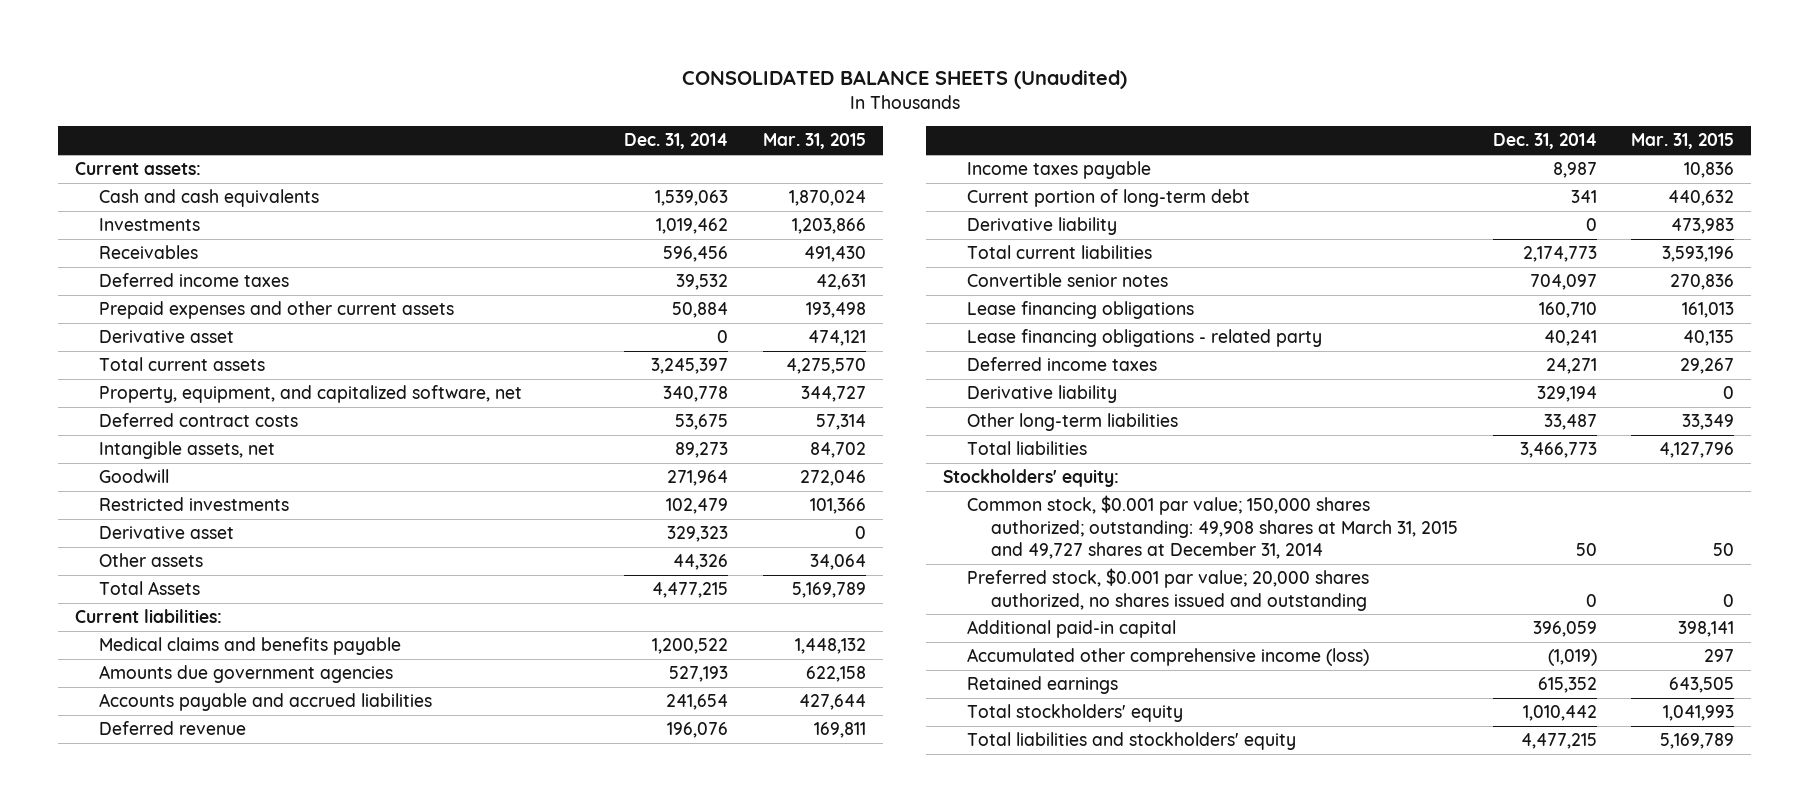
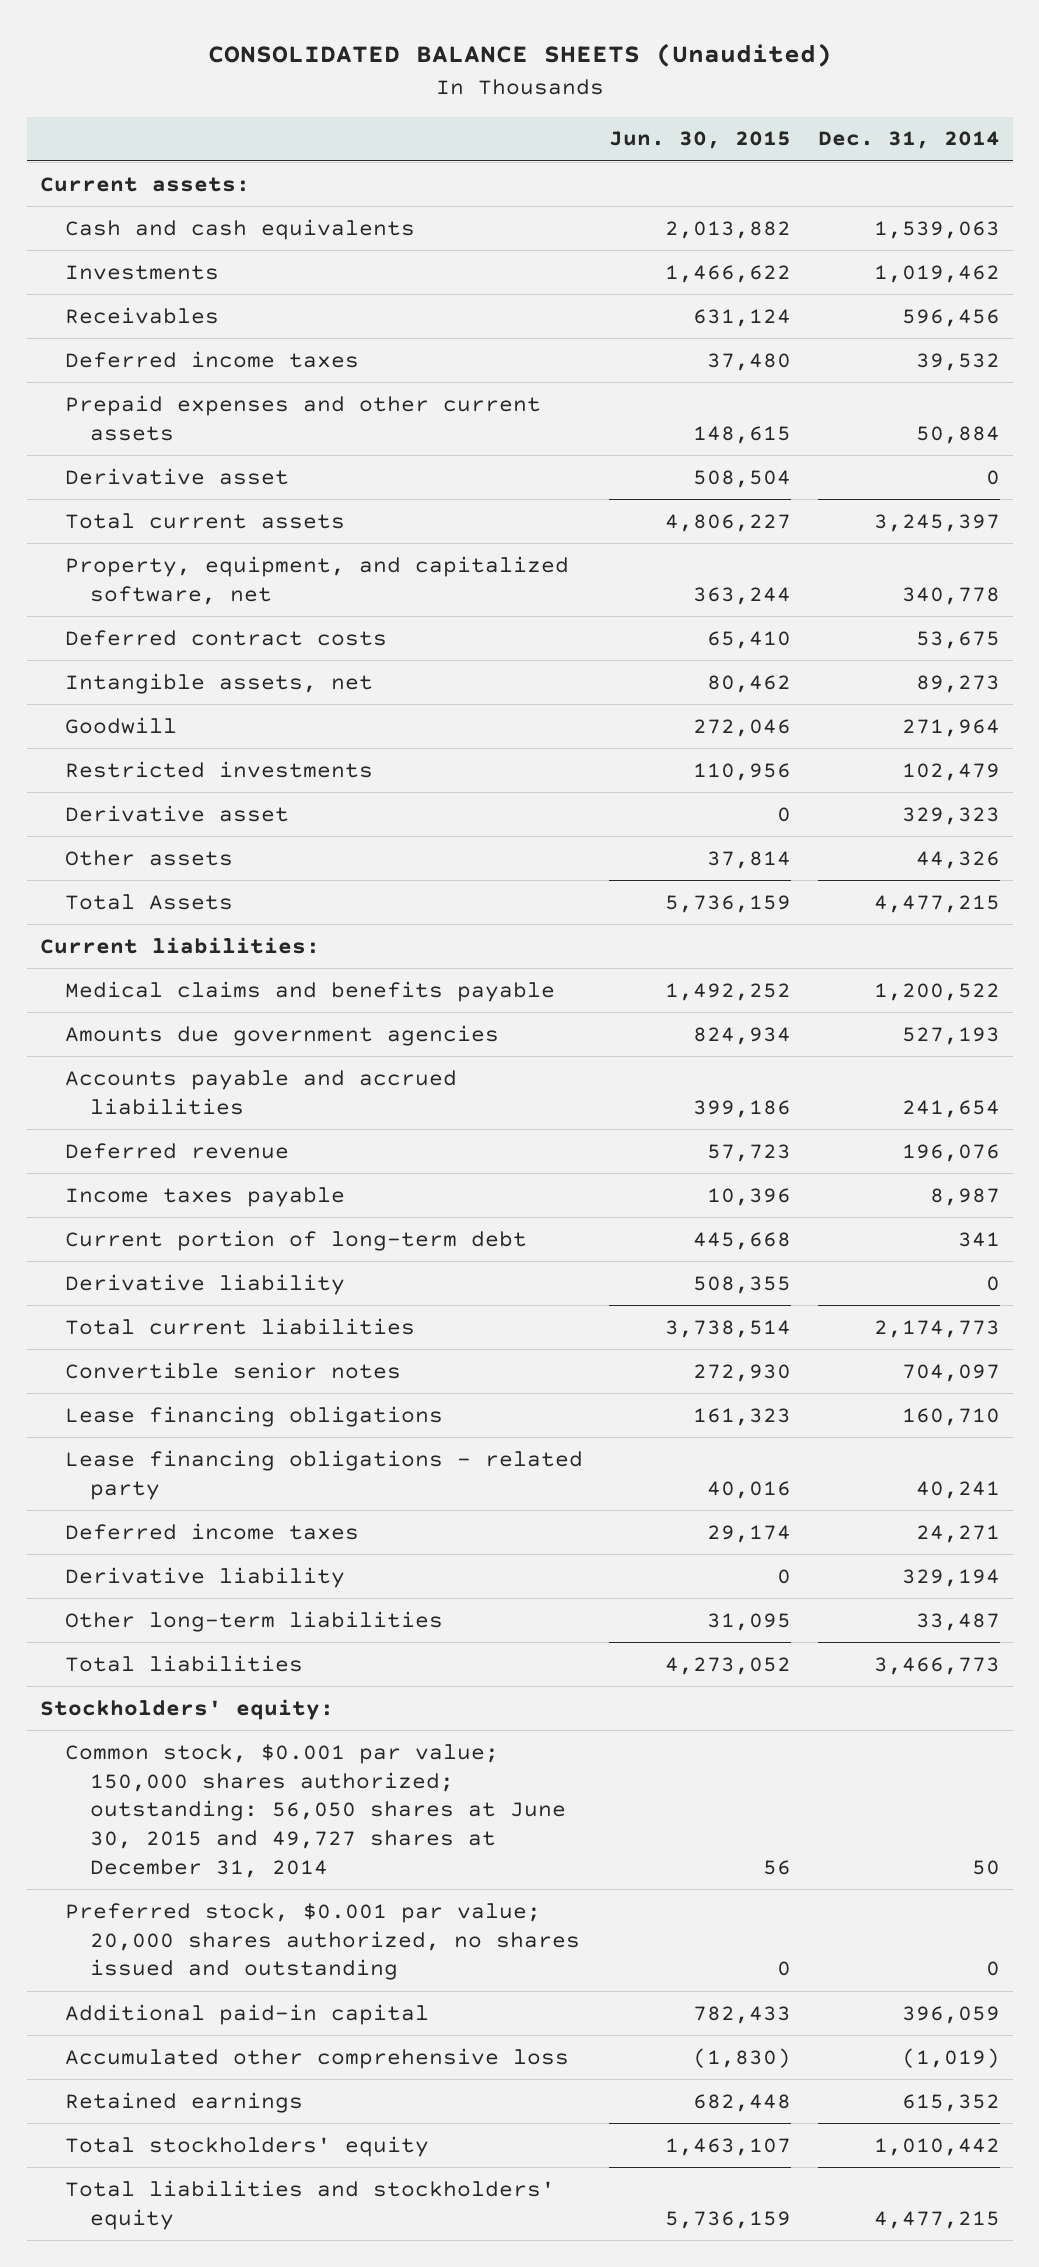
[762,133,866,150] Mar. 31, 2015 -> none
none -> [609,131,792,150] Jun. 30, 2015
[967,495,1459,560] Common stock, $0.001 par value; 150,000 shares authorized; outstanding: 49,908 shares at March 31, 2015 and 49,727 shares at December 31, 2014 -> [65,1743,567,1879] Common stock, $0.001 par value; 150,000 shares authorized; outstanding: 56,050 shares at June 30, 2015 and 49,727 shares at December 31, 2014
[967,648,1370,667] Accumulated other comprehensive income (loss) -> [65,2047,570,2069] Accumulated other comprehensive loss

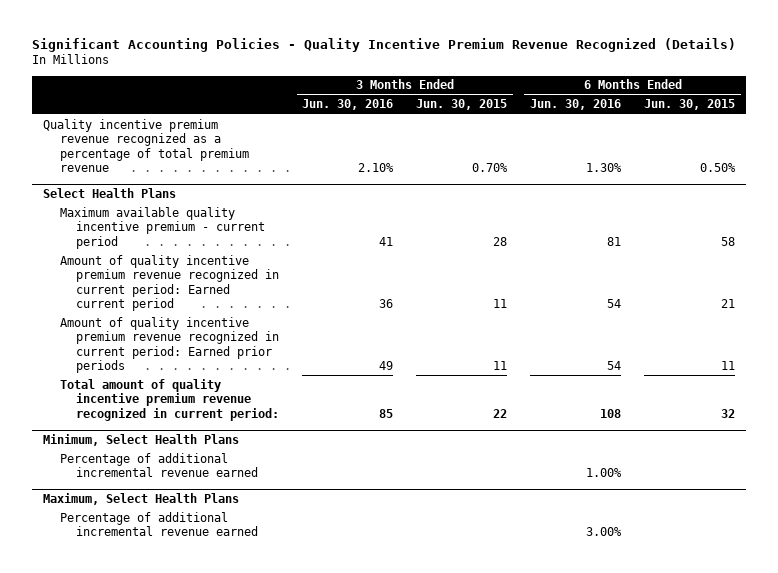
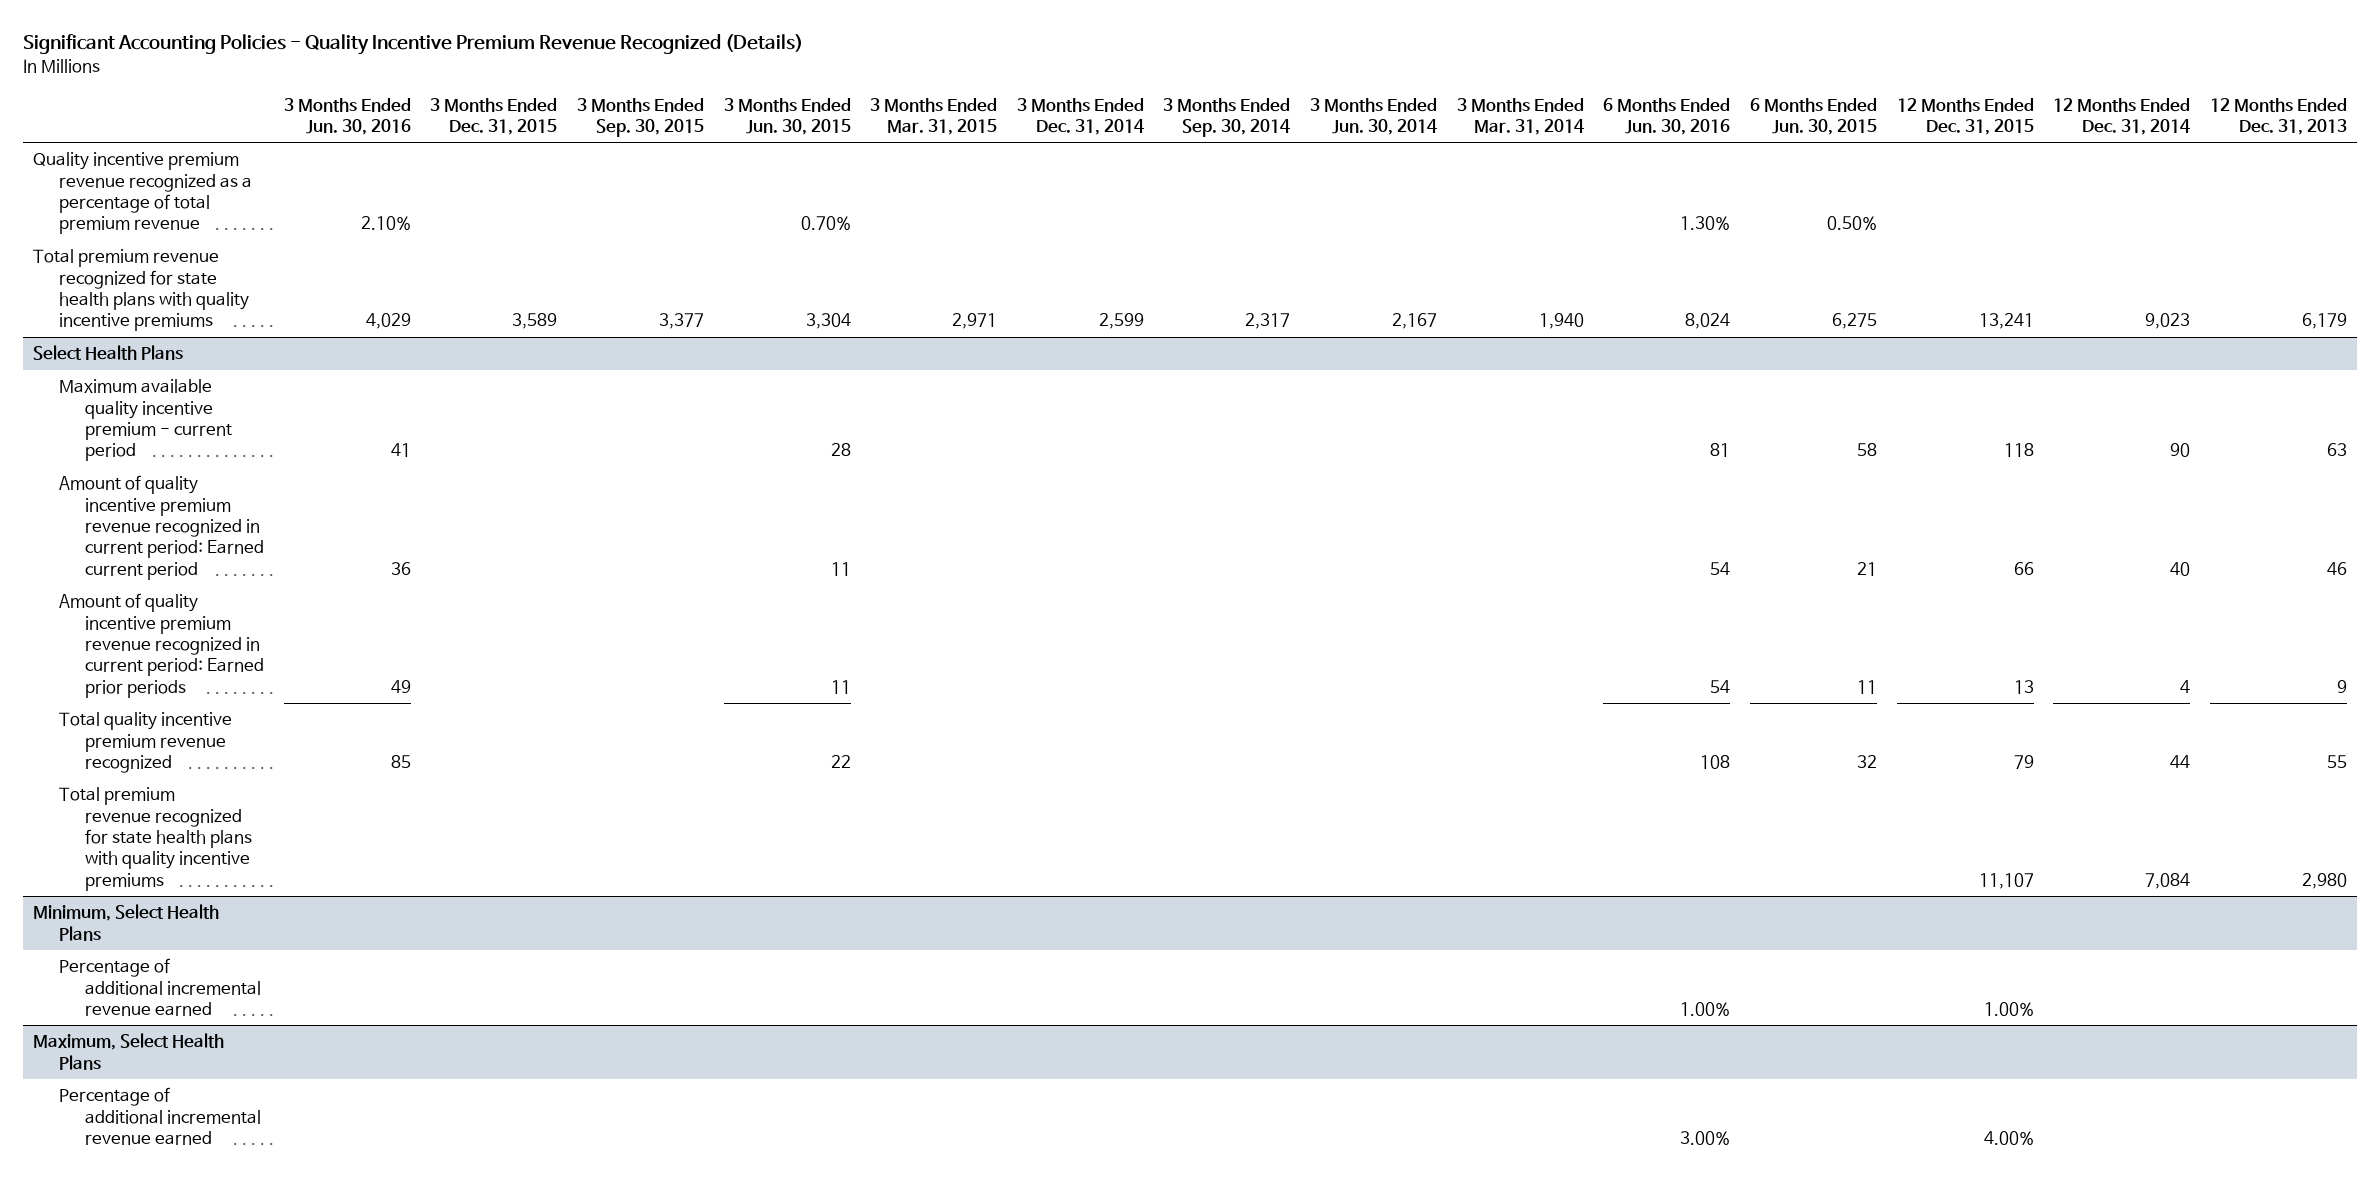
none -> [430,97,558,136] 3 Months Ended Dec. 31, 2015
none -> [576,97,704,138] 3 Months Ended Sep. 30, 2015
none -> [870,97,998,136] 3 Months Ended Mar. 31, 2015
none -> [1016,97,1144,136] 3 Months Ended Dec. 31, 2014
none -> [1163,97,1291,138] 3 Months Ended Sep. 30, 2014
none -> [1310,97,1438,136] 3 Months Ended Jun. 30, 2014
none -> [1456,97,1584,136] 3 Months Ended Mar. 31, 2014
none -> [1896,97,2034,136] 12 Months Ended Dec. 31, 2015
none -> [2053,97,2191,136] 12 Months Ended Dec. 31, 2014
none -> [2209,97,2347,136] 12 Months Ended Dec. 31, 2013
none -> [33,249,250,332] Total premium revenue recognized for state health plans with quality incentive premiums
[59,378,280,421] Total amount of quality incentive premium revenue recognized in current period: -> [59,712,233,773] Total quality incentive premium revenue recognized
none -> [59,787,253,891] Total premium revenue recognized for state health plans with quality incentive premiums

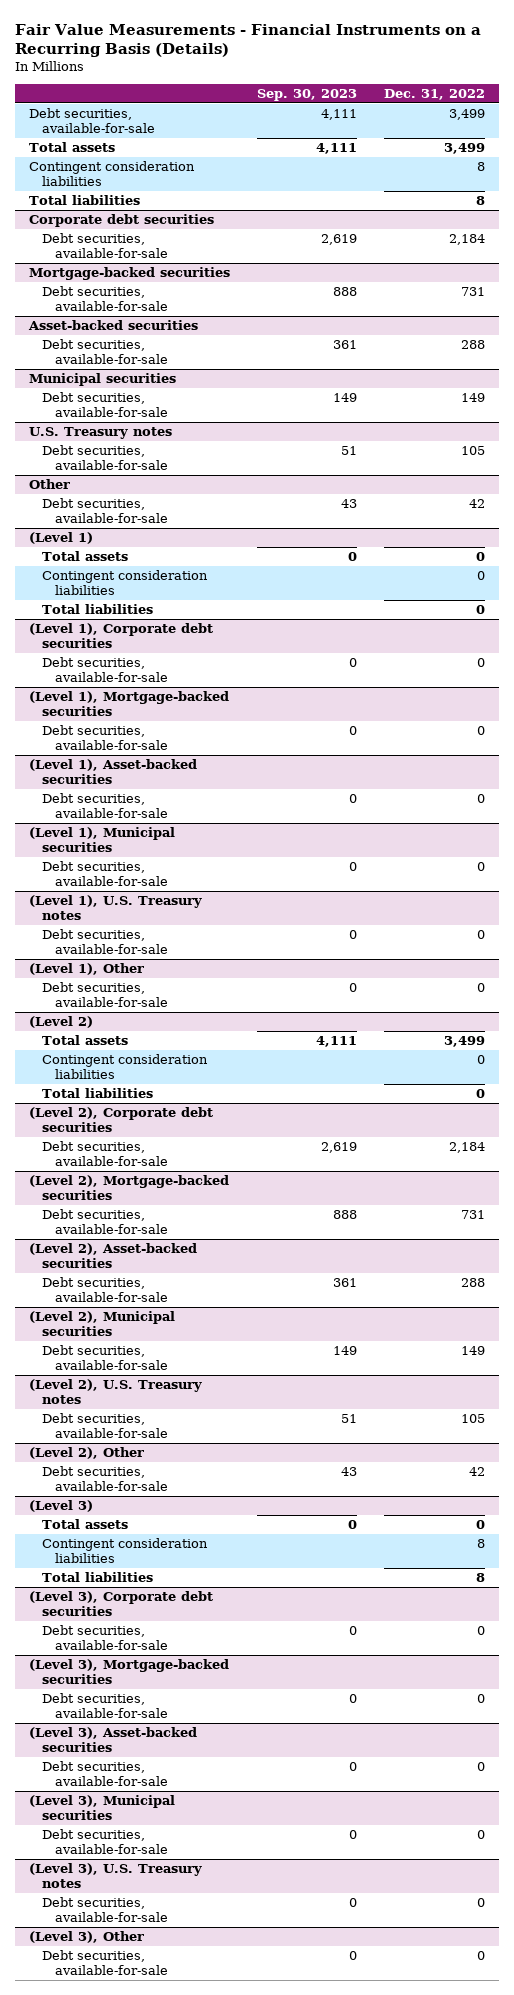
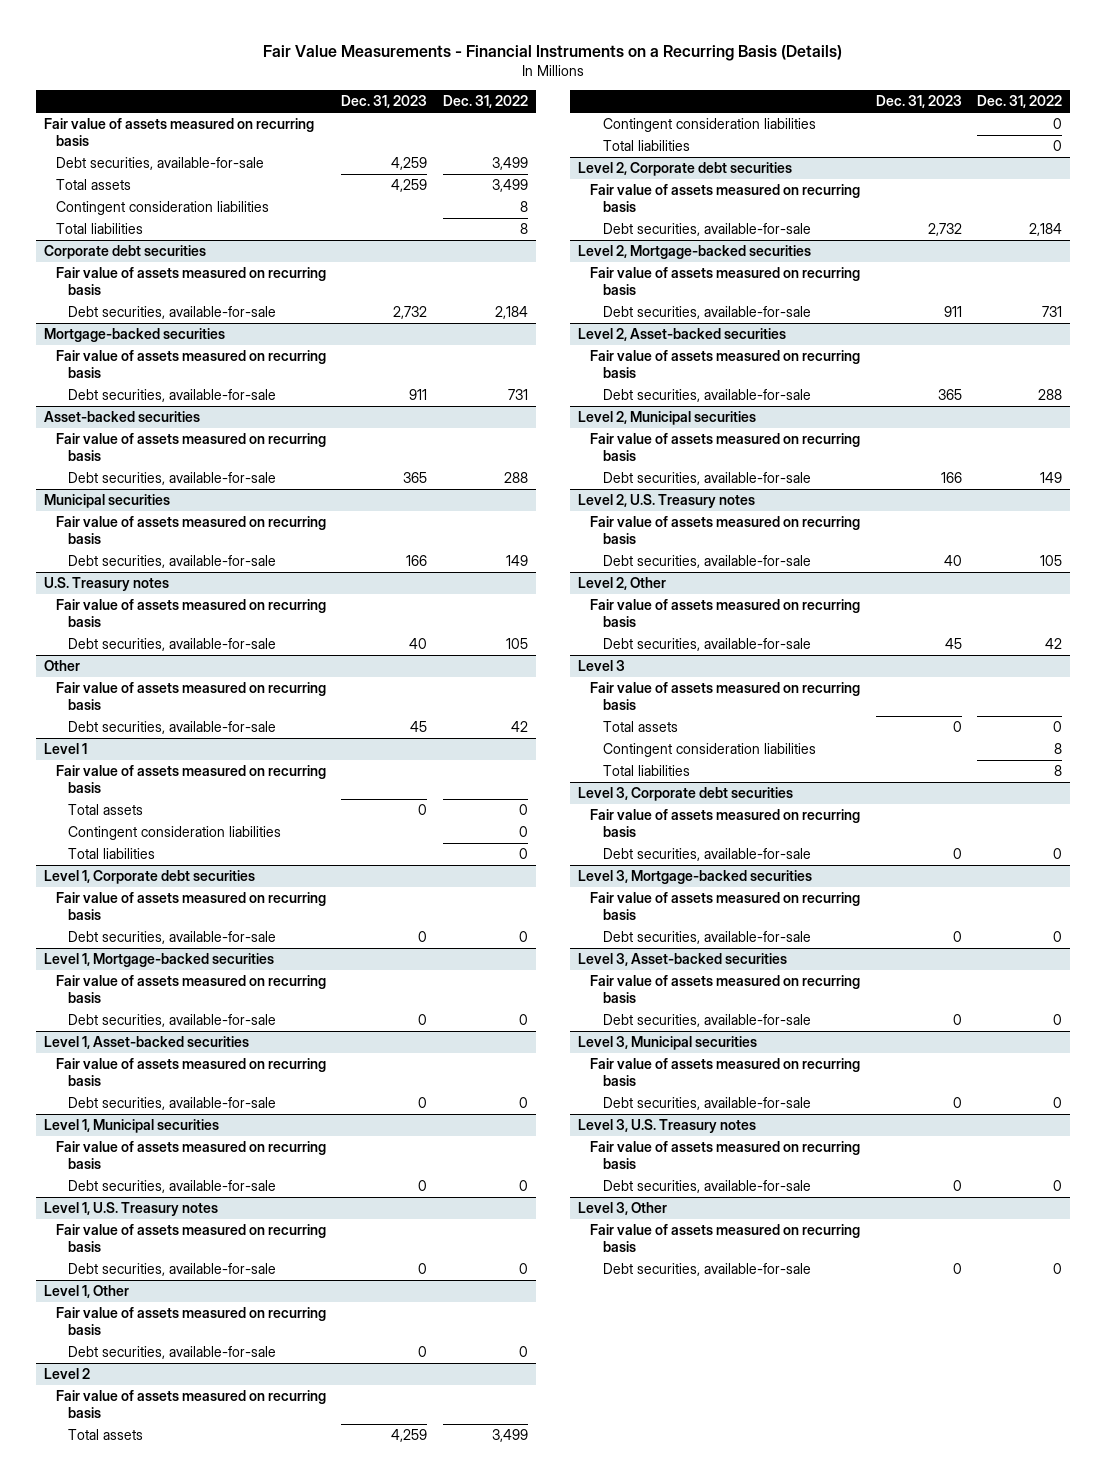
[256,89,357,102] Sep. 30, 2023 -> none
none -> [341,94,428,108] Dec. 31, 2023
none -> [43,118,314,146] Fair value of assets measured on recurring basis
none -> [55,267,326,295] Fair value of assets measured on recurring basis
none -> [55,350,326,378] Fair value of assets measured on recurring basis
none -> [55,433,326,461] Fair value of assets measured on recurring basis
none -> [55,516,326,544] Fair value of assets measured on recurring basis
none -> [55,599,326,627] Fair value of assets measured on recurring basis
none -> [55,682,326,710] Fair value of assets measured on recurring basis
[28,532,93,545] (Level 1) -> [43,743,87,755] Level 1
none -> [55,765,326,793] Fair value of assets measured on recurring basis
[28,623,213,648] (Level 1), Corporate debt securities -> [43,870,255,885] Level 1, Corporate debt securities
none -> [55,892,326,920] Fair value of assets measured on recurring basis
[28,691,229,716] (Level 1), Mortgage-backed securities -> [43,953,274,968] Level 1, Mortgage-backed securities
none -> [55,975,326,1003] Fair value of assets measured on recurring basis
[28,759,197,784] (Level 1), Asset-backed securities -> [43,1036,249,1050] Level 1, Asset-backed securities
none -> [55,1058,326,1086] Fair value of assets measured on recurring basis
[28,827,175,852] (Level 1), Municipal securities -> [43,1119,219,1134] Level 1, Municipal securities
none -> [55,1141,326,1169] Fair value of assets measured on recurring basis
[28,895,202,920] (Level 1), U.S. Treasury notes -> [43,1202,218,1217] Level 1, U.S. Treasury notes
none -> [55,1224,326,1252] Fair value of assets measured on recurring basis
[28,963,144,976] (Level 1), Other -> [43,1285,129,1299] Level 1, Other
none -> [55,1307,326,1335] Fair value of assets measured on recurring basis
[28,1016,93,1029] (Level 2) -> [43,1368,90,1380] Level 2
none -> [55,1390,326,1418] Fair value of assets measured on recurring basis
[28,1107,213,1132] (Level 2), Corporate debt securities -> [578,162,793,177] Level 2, Corporate debt securities
none -> [590,184,861,212] Fair value of assets measured on recurring basis
[28,1175,229,1200] (Level 2), Mortgage-backed securities -> [578,245,812,260] Level 2, Mortgage-backed securities
none -> [590,267,861,295] Fair value of assets measured on recurring basis
[28,1243,197,1268] (Level 2), Asset-backed securities -> [578,328,787,342] Level 2, Asset-backed securities
none -> [590,350,861,378] Fair value of assets measured on recurring basis
[28,1311,175,1336] (Level 2), Municipal securities -> [578,411,757,426] Level 2, Municipal securities
none -> [590,433,861,461] Fair value of assets measured on recurring basis
[28,1379,202,1404] (Level 2), U.S. Treasury notes -> [578,494,756,509] Level 2, U.S. Treasury notes
none -> [590,516,861,544] Fair value of assets measured on recurring basis
[28,1447,144,1460] (Level 2), Other -> [578,577,667,591] Level 2, Other
none -> [590,599,861,627] Fair value of assets measured on recurring basis
[28,1500,93,1513] (Level 3) -> [578,660,626,672] Level 3
none -> [590,682,861,710] Fair value of assets measured on recurring basis
[28,1591,213,1616] (Level 3), Corporate debt securities -> [578,787,794,802] Level 3, Corporate debt securities
none -> [590,809,861,837] Fair value of assets measured on recurring basis
[28,1659,229,1684] (Level 3), Mortgage-backed securities -> [578,870,813,885] Level 3, Mortgage-backed securities
none -> [590,892,861,920] Fair value of assets measured on recurring basis
[28,1727,197,1752] (Level 3), Asset-backed securities -> [578,953,788,967] Level 3, Asset-backed securities
none -> [590,975,861,1003] Fair value of assets measured on recurring basis
[28,1795,175,1820] (Level 3), Municipal securities -> [578,1036,758,1051] Level 3, Municipal securities
none -> [590,1058,861,1086] Fair value of assets measured on recurring basis
[28,1863,202,1888] (Level 3), U.S. Treasury notes -> [578,1119,757,1134] Level 3, U.S. Treasury notes
none -> [590,1141,861,1169] Fair value of assets measured on recurring basis
[28,1931,144,1944] (Level 3), Other -> [578,1202,668,1216] Level 3, Other
none -> [590,1224,861,1252] Fair value of assets measured on recurring basis

